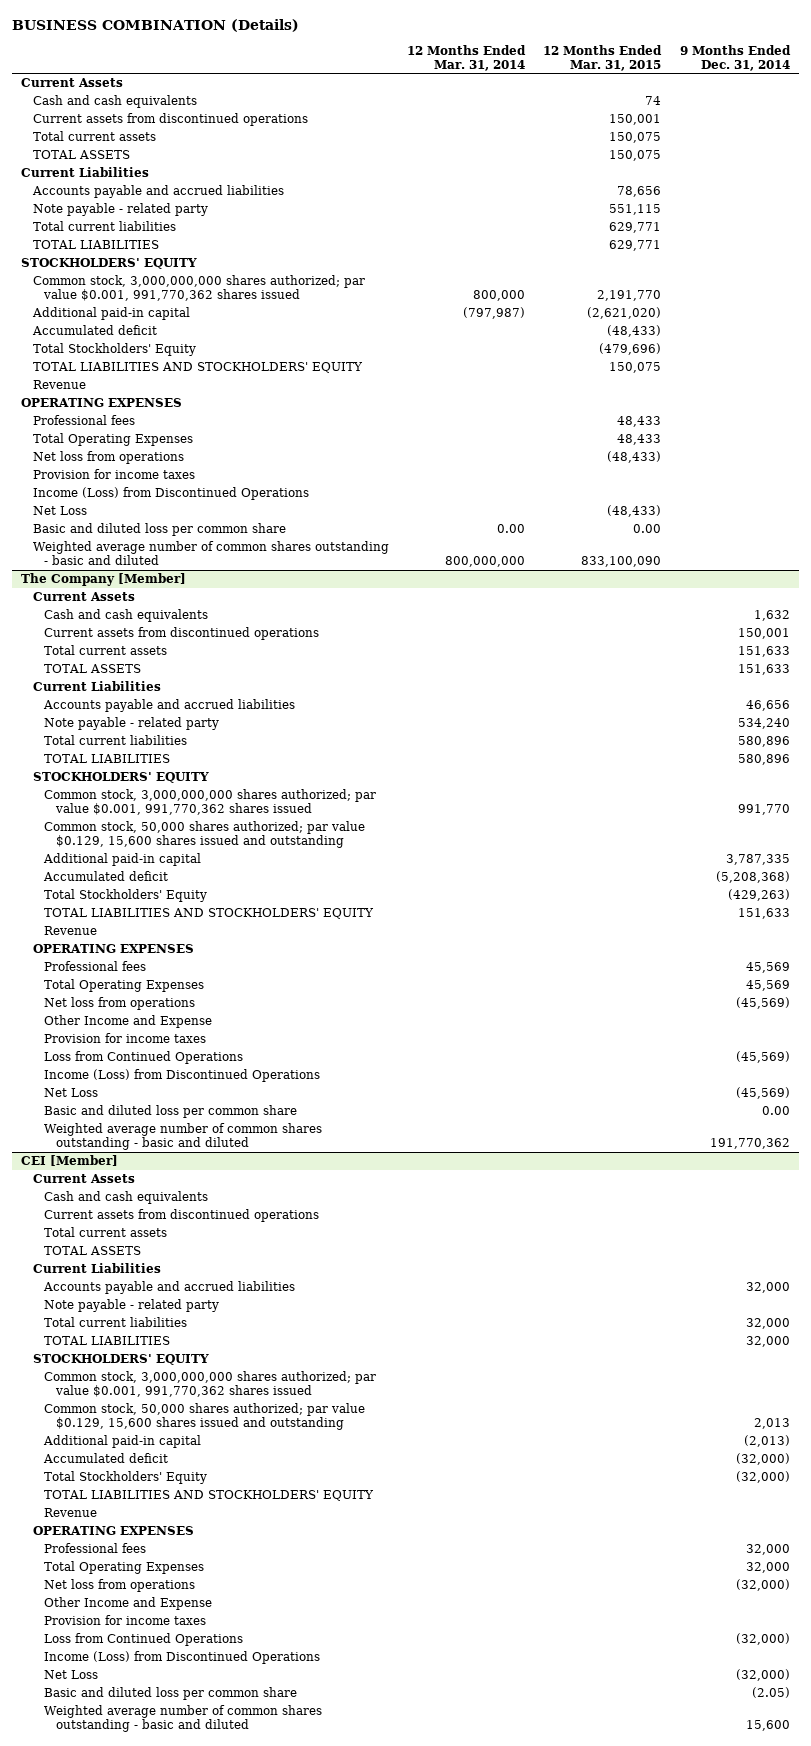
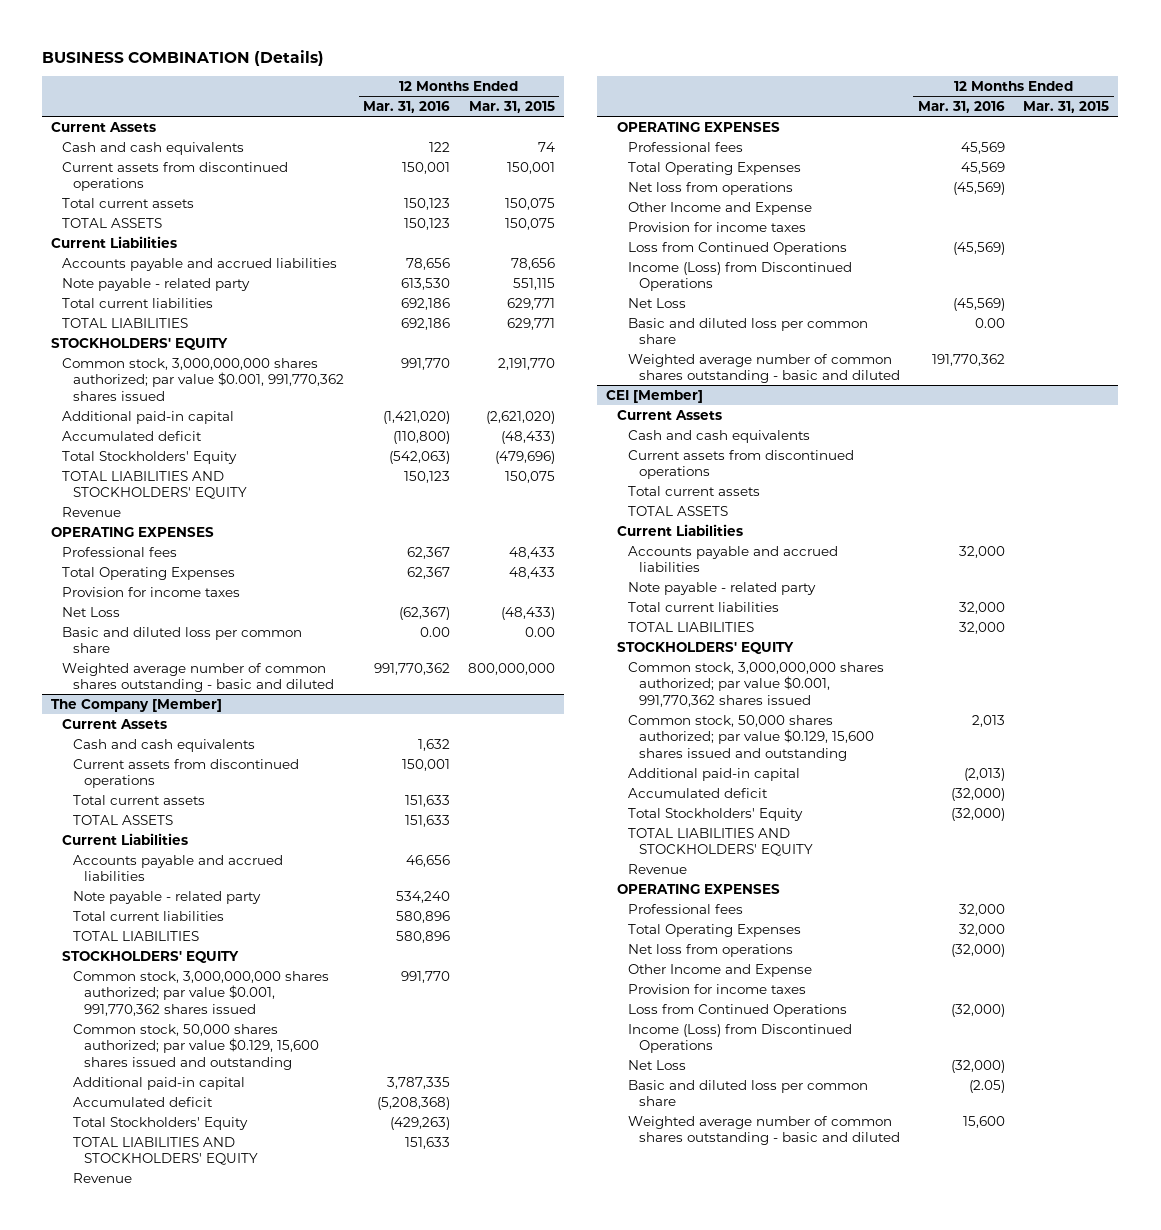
[406,44,526,71] 12 Months Ended Mar. 31, 2014 -> none
[679,44,791,71] 9 Months Ended Dec. 31, 2014 -> none
none -> [363,100,451,113] Mar. 31, 2016
[32,451,184,465] Net loss from operations -> none
[32,487,309,501] Income (Loss) from Discontinued Operations -> none
[581,556,662,568] 833,100,090 -> [467,662,555,675] 800,000,000

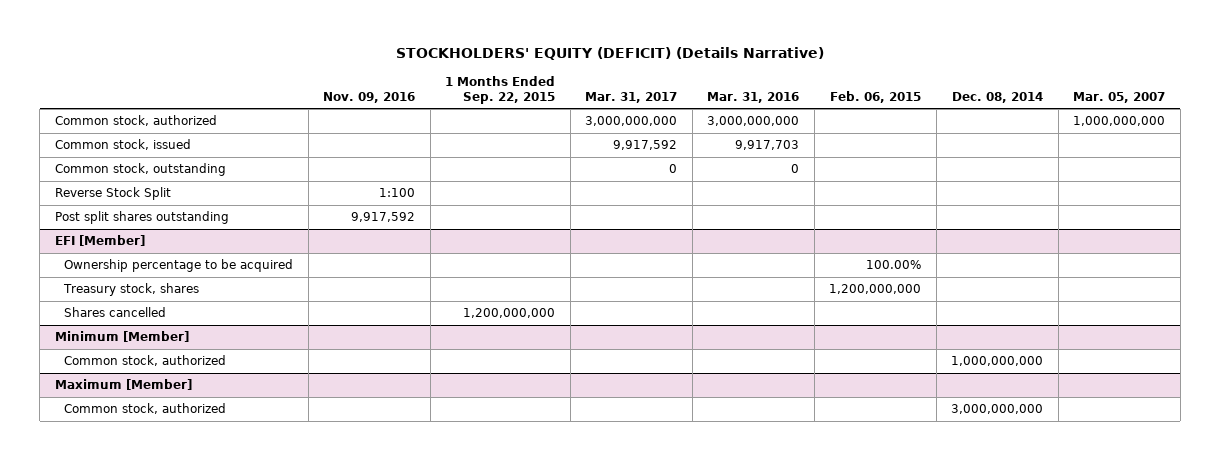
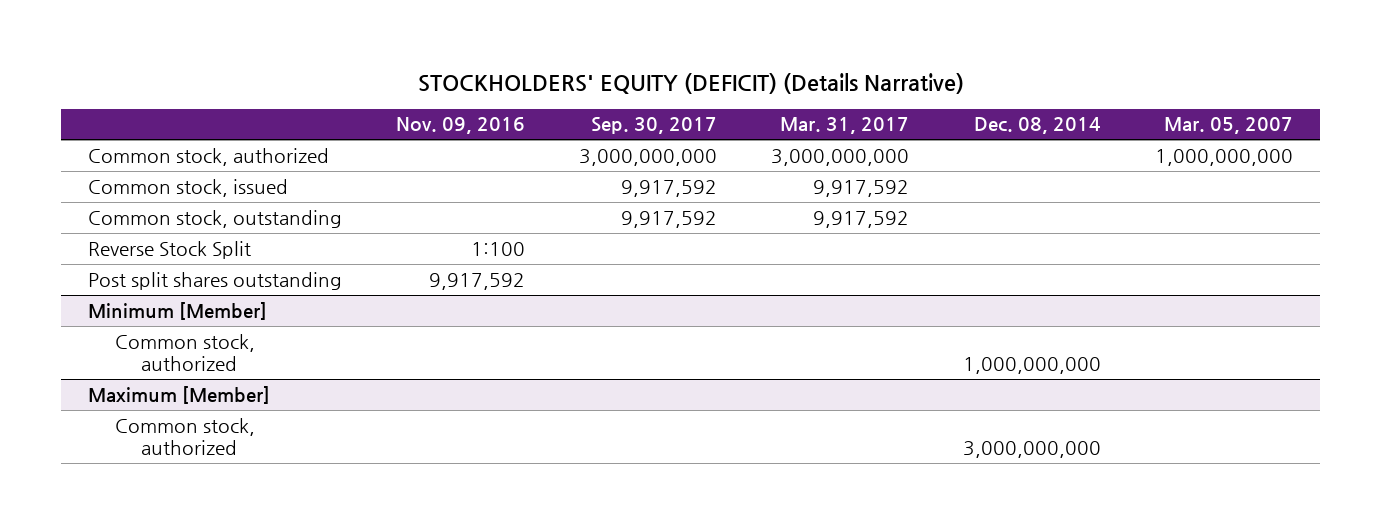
[445,75,556,104] 1 Months Ended Sep. 22, 2015 -> none
[707,91,800,103] Mar. 31, 2016 -> none
[830,90,922,103] Feb. 06, 2015 -> none
none -> [591,117,718,135] Sep. 30, 2017
[669,164,678,174] 0 -> [813,210,910,228] 9,917,592
[54,235,145,247] EFI [Member] -> none
[64,259,294,273] Ownership percentage to be acquired -> none
[63,283,200,297] Treasury stock, shares -> none
[64,307,167,318] Shares cancelled -> none

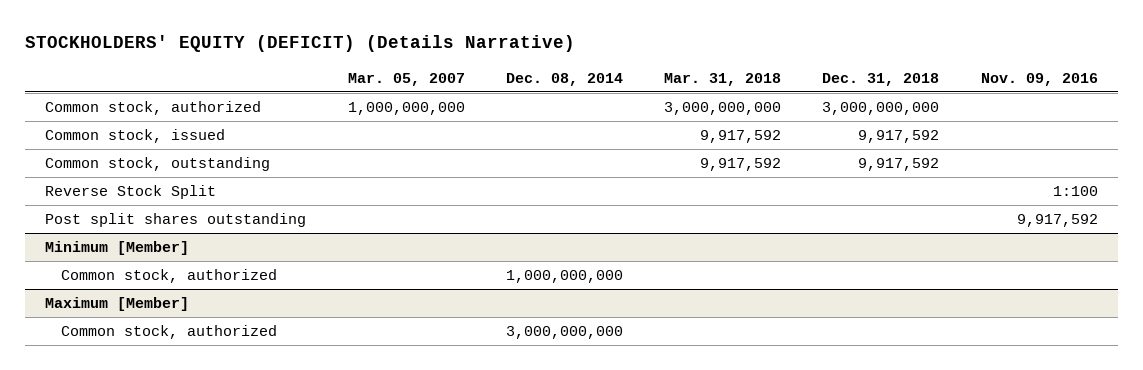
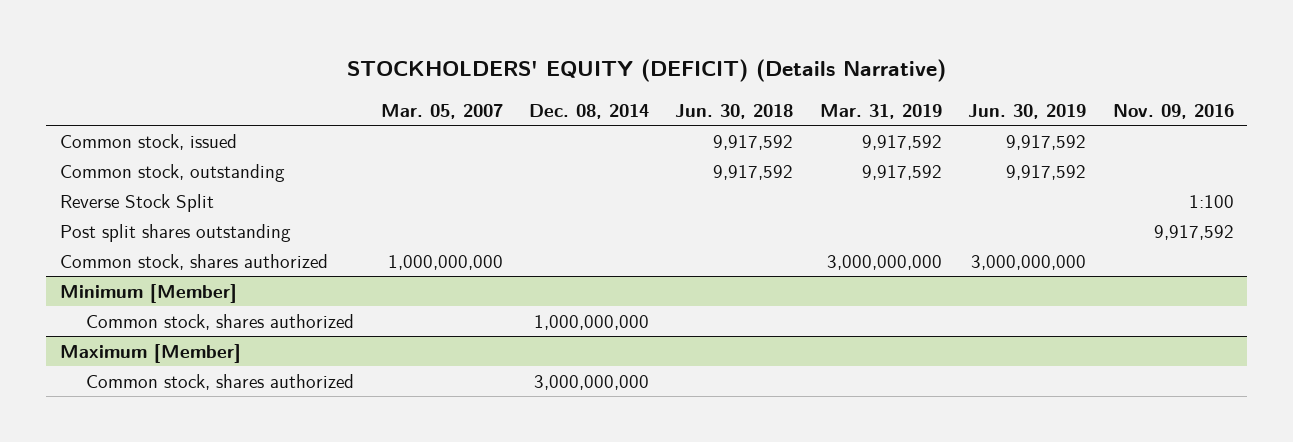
[664,72,782,86] Mar. 31, 2018 -> none
[822,72,940,86] Dec. 31, 2018 -> none
none -> [675,104,794,120] Jun. 30, 2018
none -> [819,104,942,120] Mar. 31, 2019
none -> [968,104,1087,120] Jun. 30, 2019
[45,101,262,116] Common stock, authorized -> none
none -> [59,253,328,270] Common stock, shares authorized
[60,269,277,284] Common stock, authorized -> [86,313,355,330] Common stock, shares authorized
[60,325,277,340] Common stock, authorized -> [86,373,355,390] Common stock, shares authorized

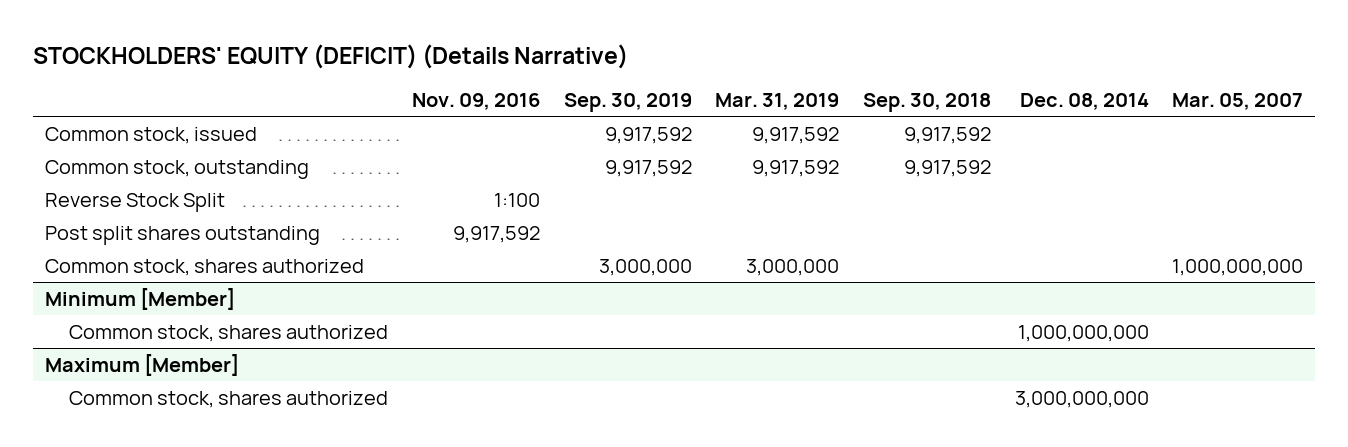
[675,104,794,120] Jun. 30, 2018 -> none
[968,104,1087,120] Jun. 30, 2019 -> none
none -> [563,93,692,113] Sep. 30, 2019
none -> [863,93,992,113] Sep. 30, 2018
[826,254,942,270] 3,000,000,000 -> [746,258,840,276] 3,000,000

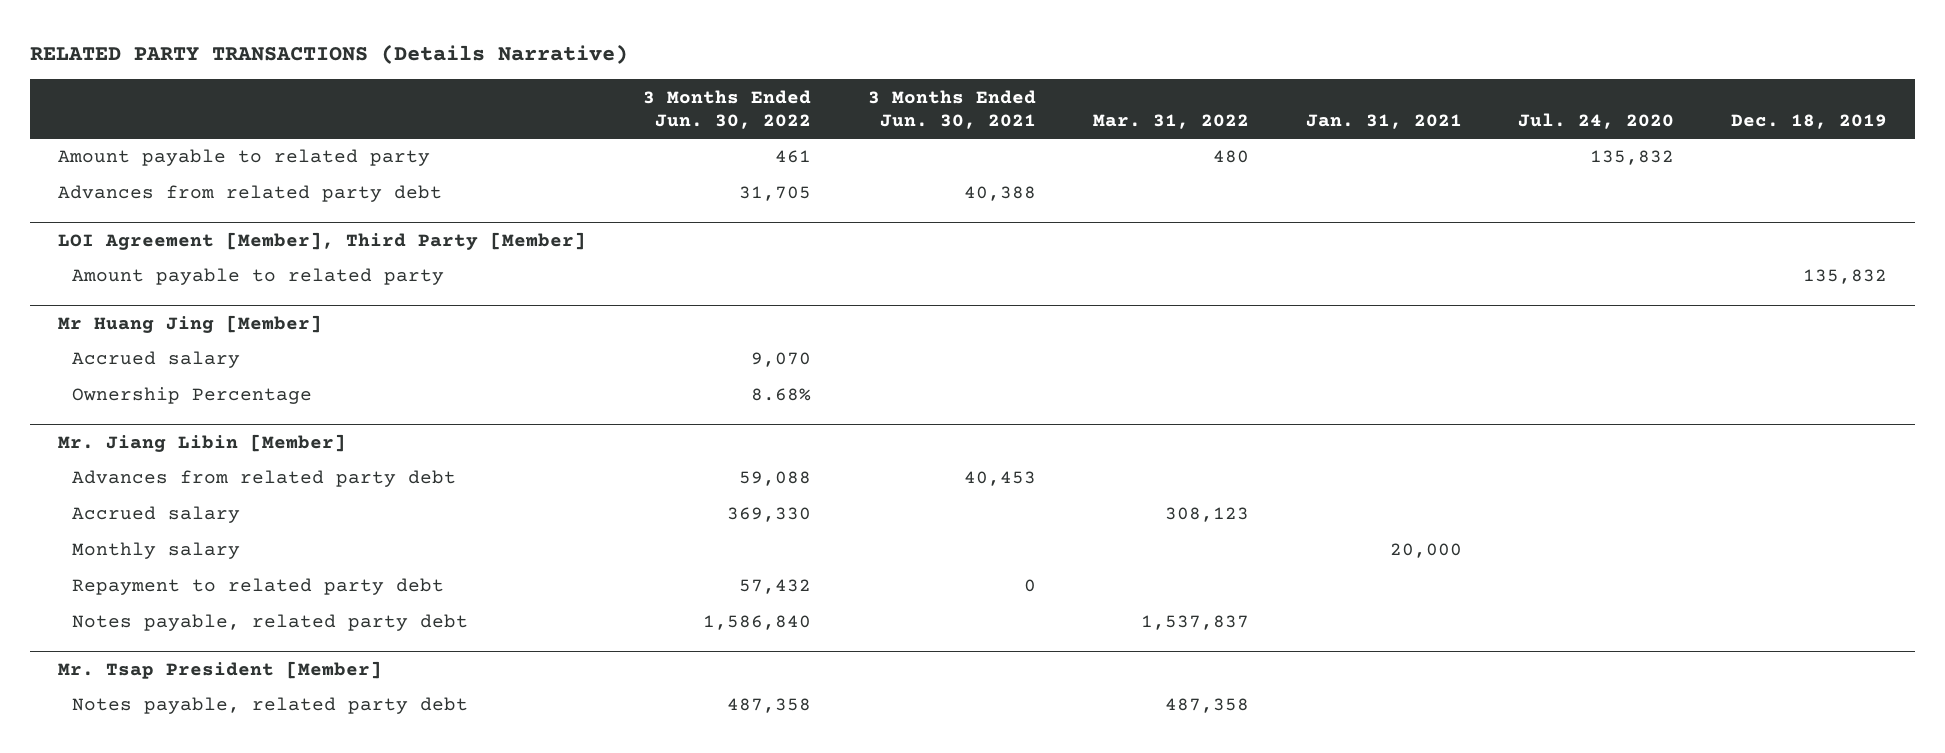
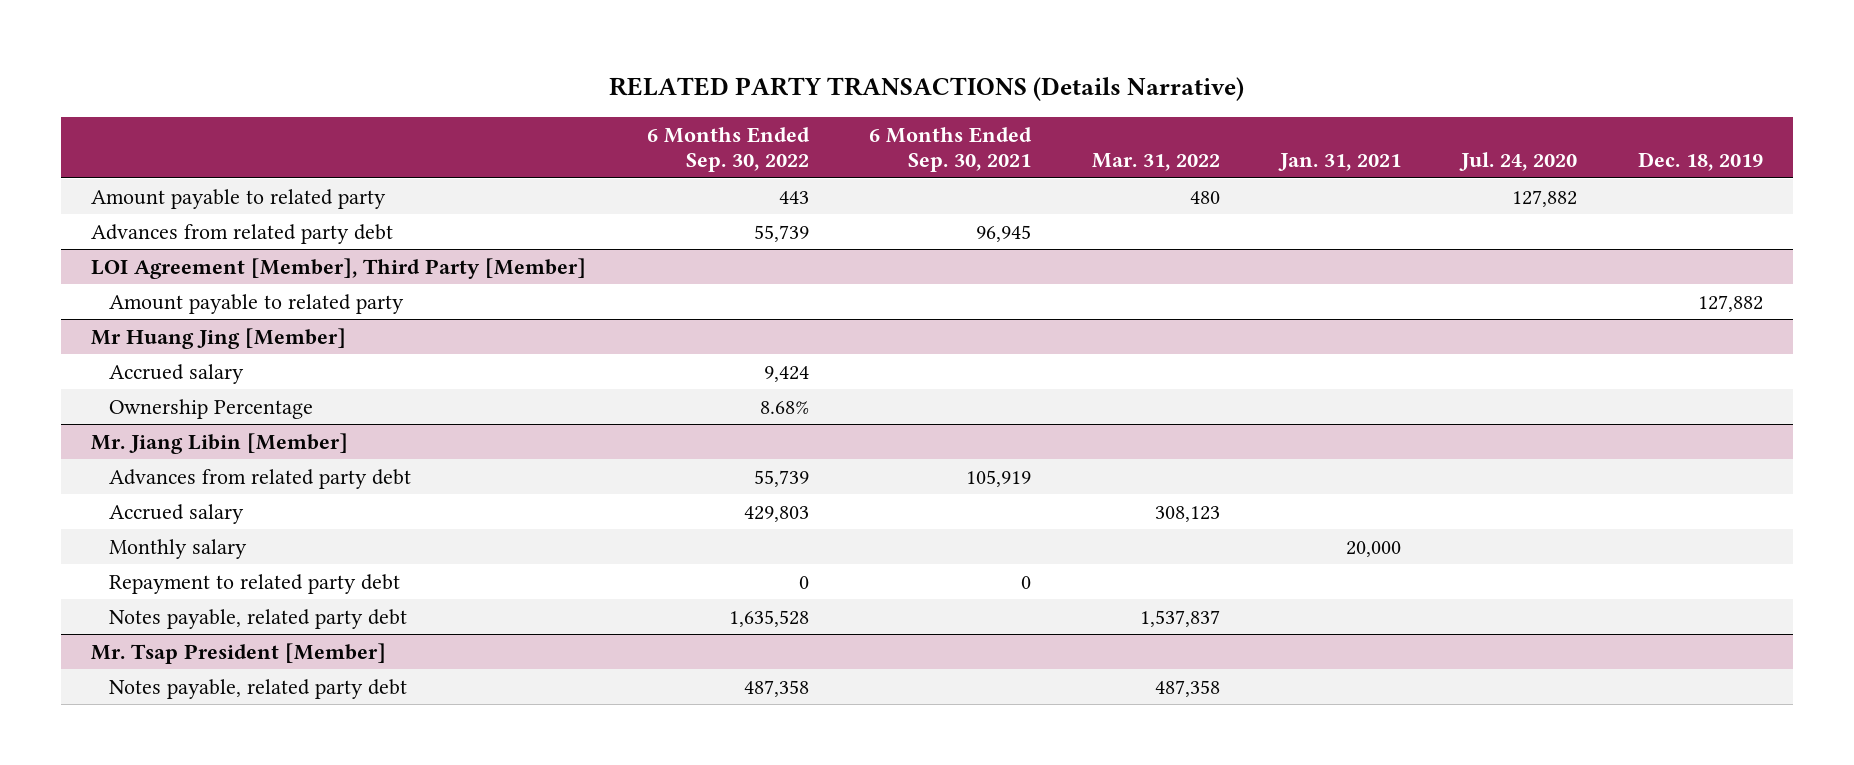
[643,89,812,130] 3 Months Ended Jun. 30, 2022 -> none
[867,89,1036,130] 3 Months Ended Jun. 30, 2021 -> none
none -> [646,127,810,173] 6 Months Ended Sep. 30, 2022
none -> [869,127,1033,173] 6 Months Ended Sep. 30, 2021
[1590,150,1675,166] 135,832 -> [1512,189,1578,207] 127,882
[1803,269,1888,285] 135,832 -> [1697,294,1763,312] 127,882

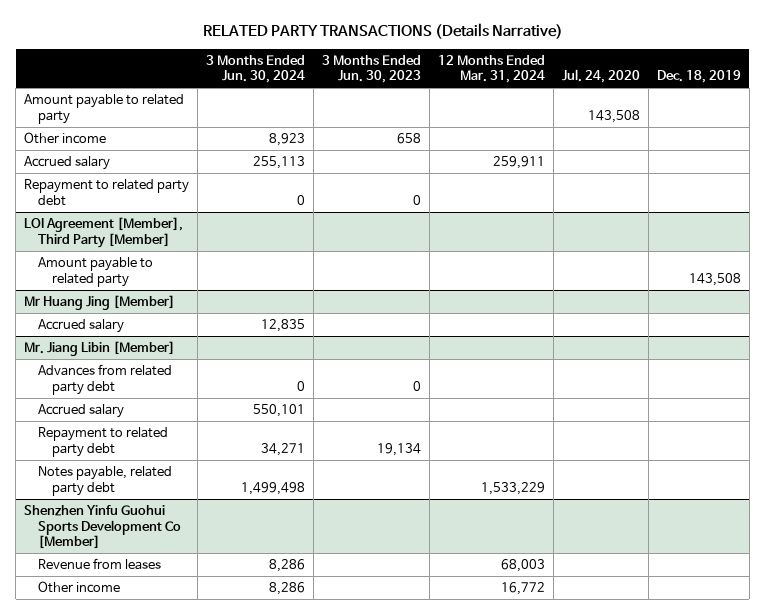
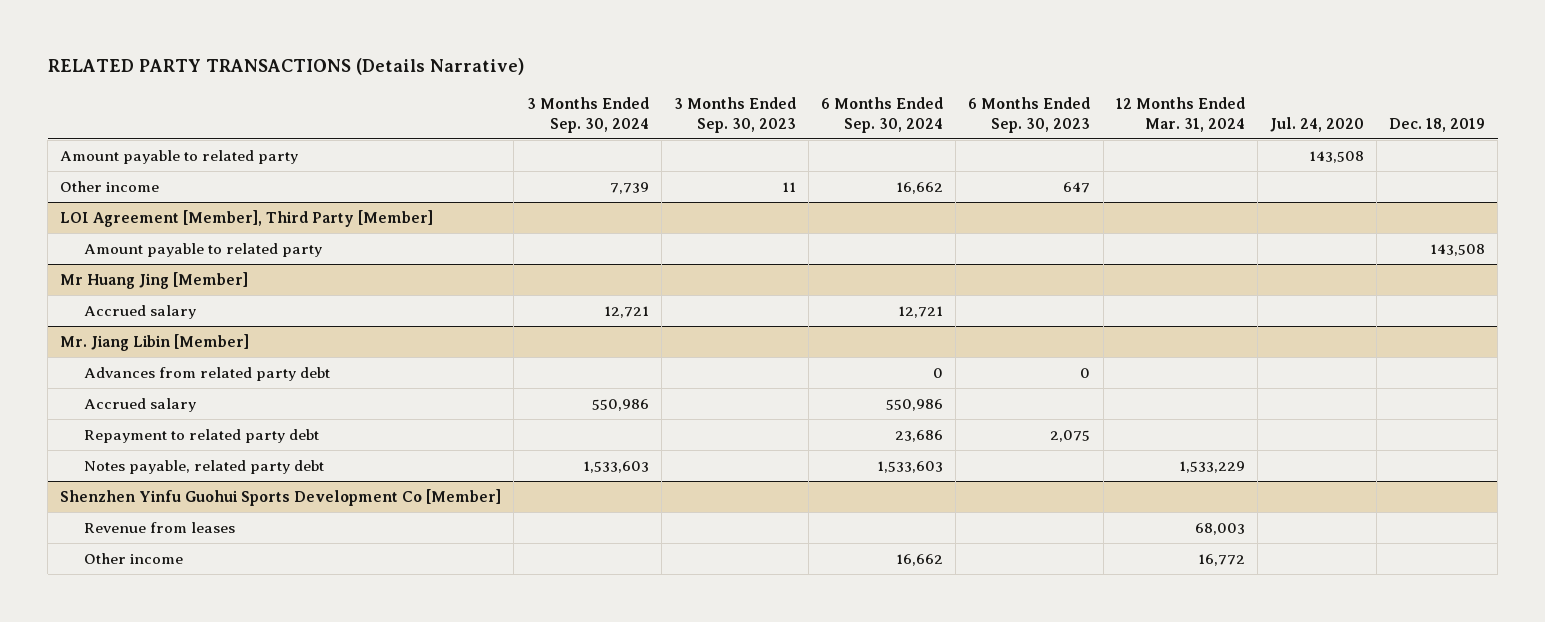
[206,55,306,84] 3 Months Ended Jun. 30, 2024 -> none
[322,55,422,84] 3 Months Ended Jun. 30, 2023 -> none
none -> [526,96,649,133] 3 Months Ended Sep. 30, 2024
none -> [673,96,796,133] 3 Months Ended Sep. 30, 2023
none -> [821,96,944,133] 6 Months Ended Sep. 30, 2024
none -> [968,96,1091,133] 6 Months Ended Sep. 30, 2023
[24,156,111,171] Accrued salary -> none
[24,179,190,206] Repayment to related party debt -> none

